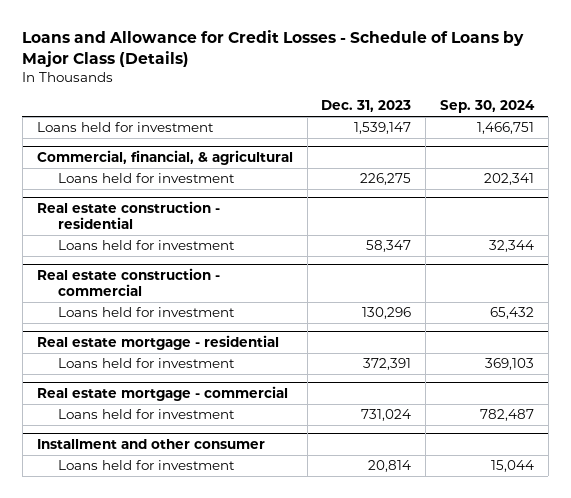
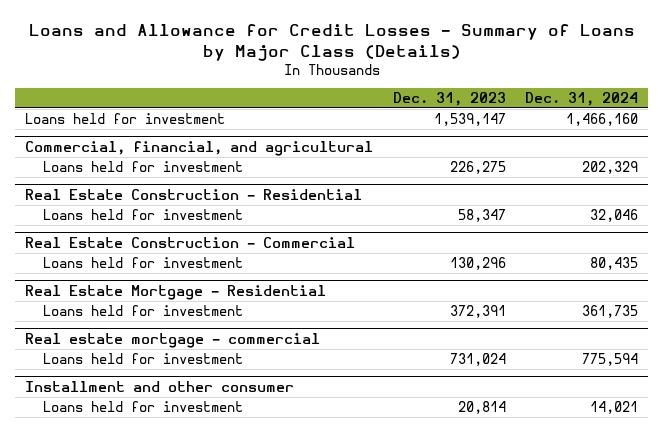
[22,30,525,67] Loans and Allowance for Credit Losses - Schedule of Loans by Major Class (Details) -> [28,23,635,61] Loans and Allowance for Credit Losses - Summary of Loans by Major Class (Details)
[439,100,535,114] Sep. 30, 2024 -> none
none -> [525,92,639,107] Dec. 31, 2024
[36,149,293,165] Commercial, financial, & agricultural -> [24,140,373,156] Commercial, financial, and agricultural
[36,200,220,230] Real estate construction - residential -> [24,188,362,200] Real Estate Construction - Residential
[36,267,220,297] Real estate construction - commercial -> [24,236,355,248] Real Estate Construction - Commercial
[36,334,279,350] Real estate mortgage - residential -> [24,284,326,300] Real Estate Mortgage - Residential

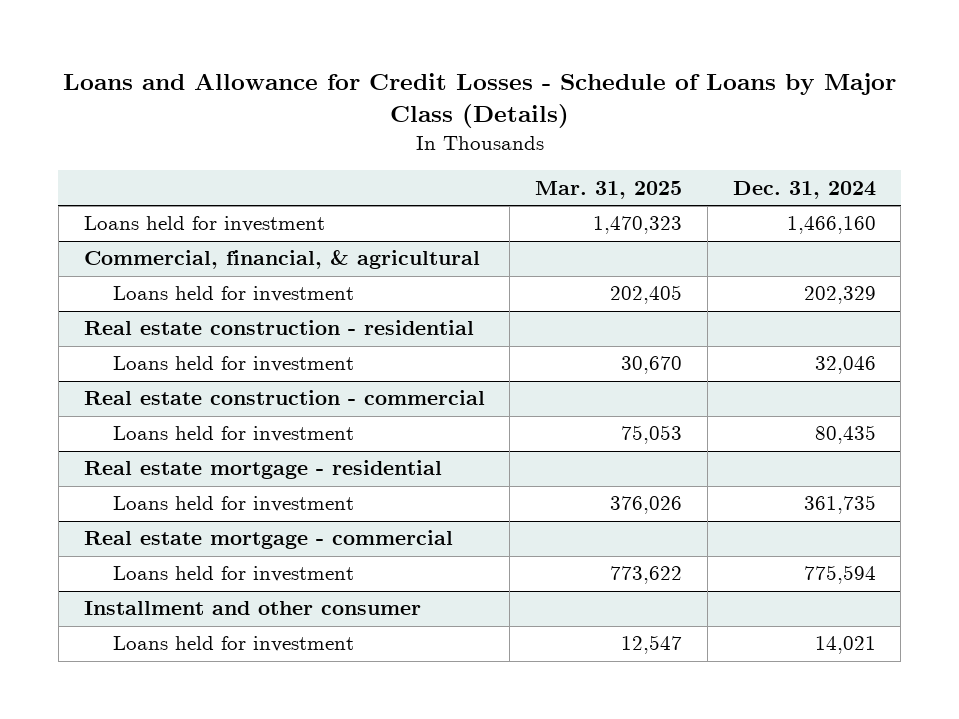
[28,23,635,61] Loans and Allowance for Credit Losses - Summary of Loans by Major Class (Details) -> [62,73,896,129] Loans and Allowance for Credit Losses - Schedule of Loans by Major Class (Details)
[392,92,506,107] Dec. 31, 2023 -> none
none -> [535,180,683,199] Mar. 31, 2025
[24,140,373,156] Commercial, financial, and agricultural -> [83,250,480,270] Commercial, financial, & agricultural
[24,188,362,200] Real Estate Construction - Residential -> [83,320,474,336] Real estate construction - residential
[24,236,355,248] Real Estate Construction - Commercial -> [83,390,485,406] Real estate construction - commercial
[24,284,326,300] Real Estate Mortgage - Residential -> [83,460,442,480] Real estate mortgage - residential

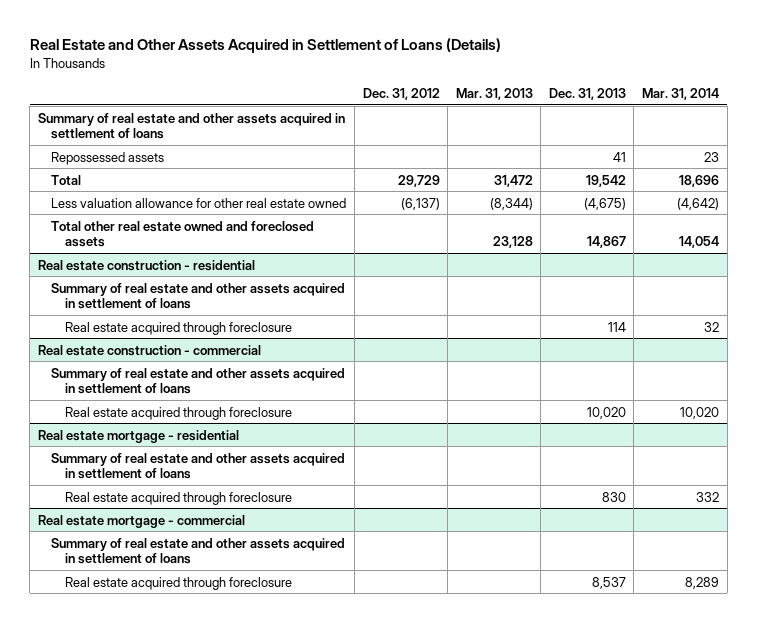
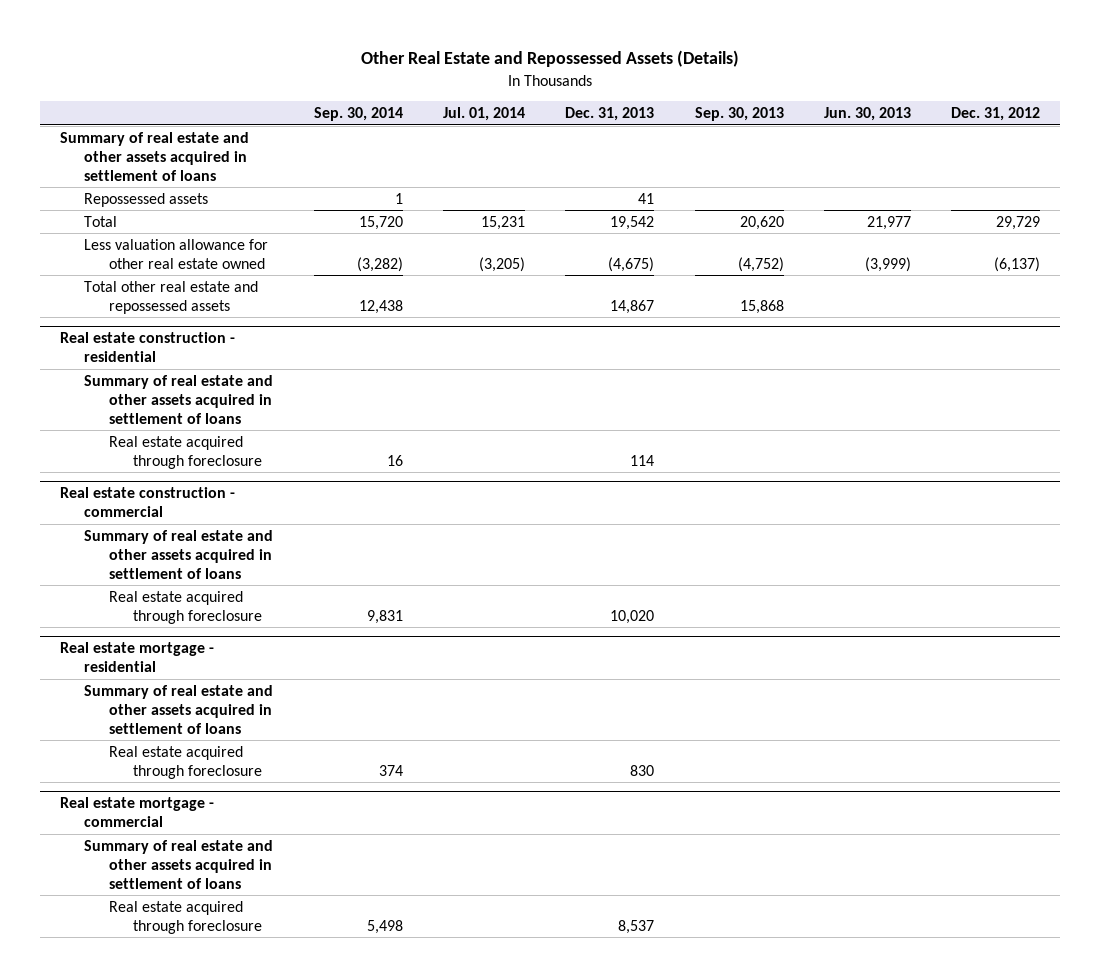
[29,38,501,54] Real Estate and Other Assets Acquired in Settlement of Loans (Details) -> [361,50,740,68] Other Real Estate and Repossessed Assets (Details)
[455,87,533,100] Mar. 31, 2013 -> none
[642,87,720,100] Mar. 31, 2014 -> none
none -> [313,107,403,122] Sep. 30, 2014
none -> [443,107,526,122] Jul. 01, 2014
none -> [694,107,784,122] Sep. 30, 2013
none -> [823,107,911,122] Jun. 30, 2013
[51,220,315,248] Total other real estate owned and foreclosed assets -> [84,280,259,314] Total other real estate and repossessed assets

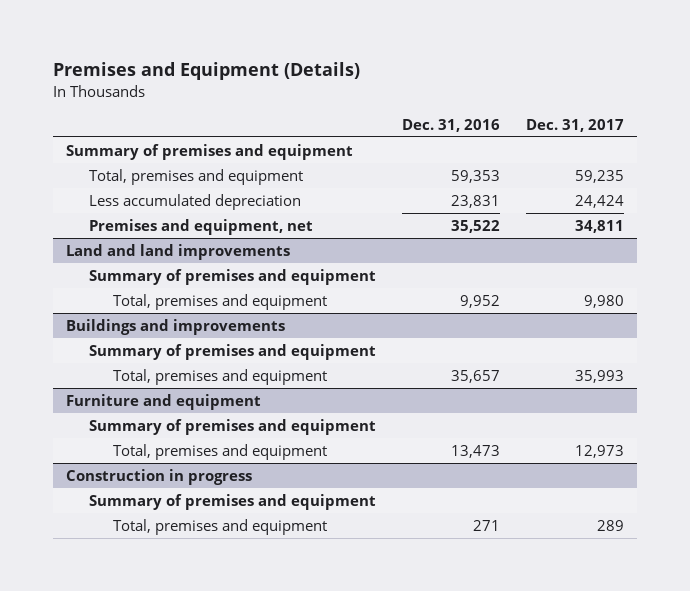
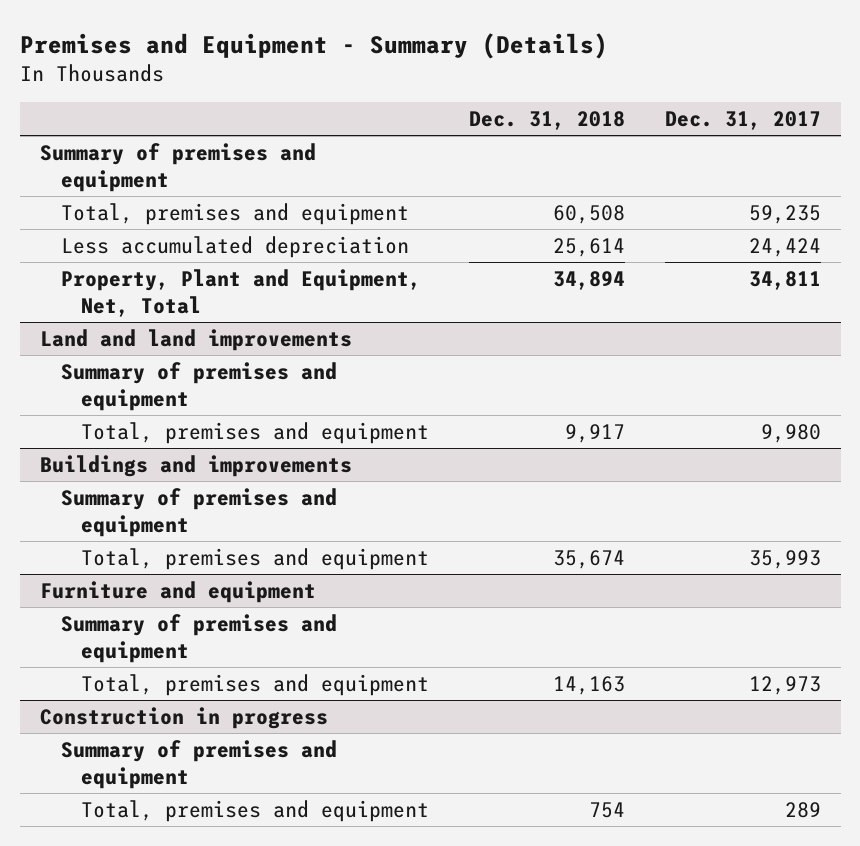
[52,62,360,81] Premises and Equipment (Details) -> [19,32,608,59] Premises and Equipment - Summary (Details)
[402,118,501,132] Dec. 31, 2016 -> none
none -> [469,111,626,131] Dec. 31, 2018
[89,218,314,235] Premises and equipment, net -> [60,268,421,317] Property, Plant and Equipment, Net, Total

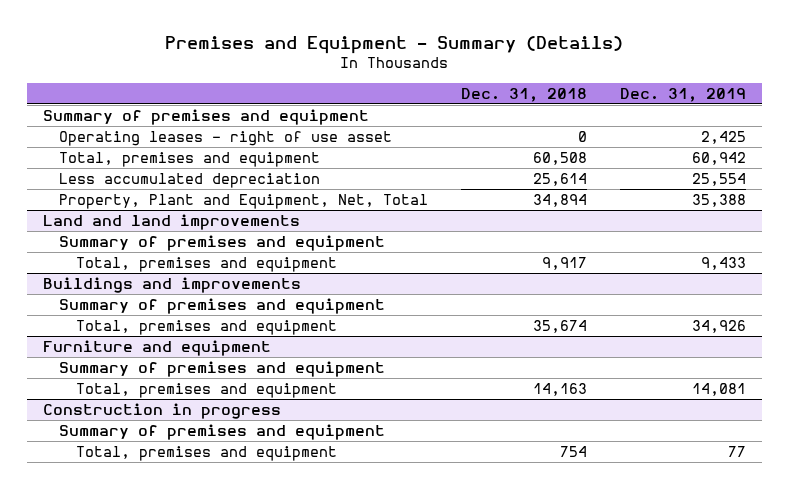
[664,111,821,131] Dec. 31, 2017 -> none
none -> [619,87,746,102] Dec. 31, 2019
none -> [59,130,393,146] Operating leases - right of use asset

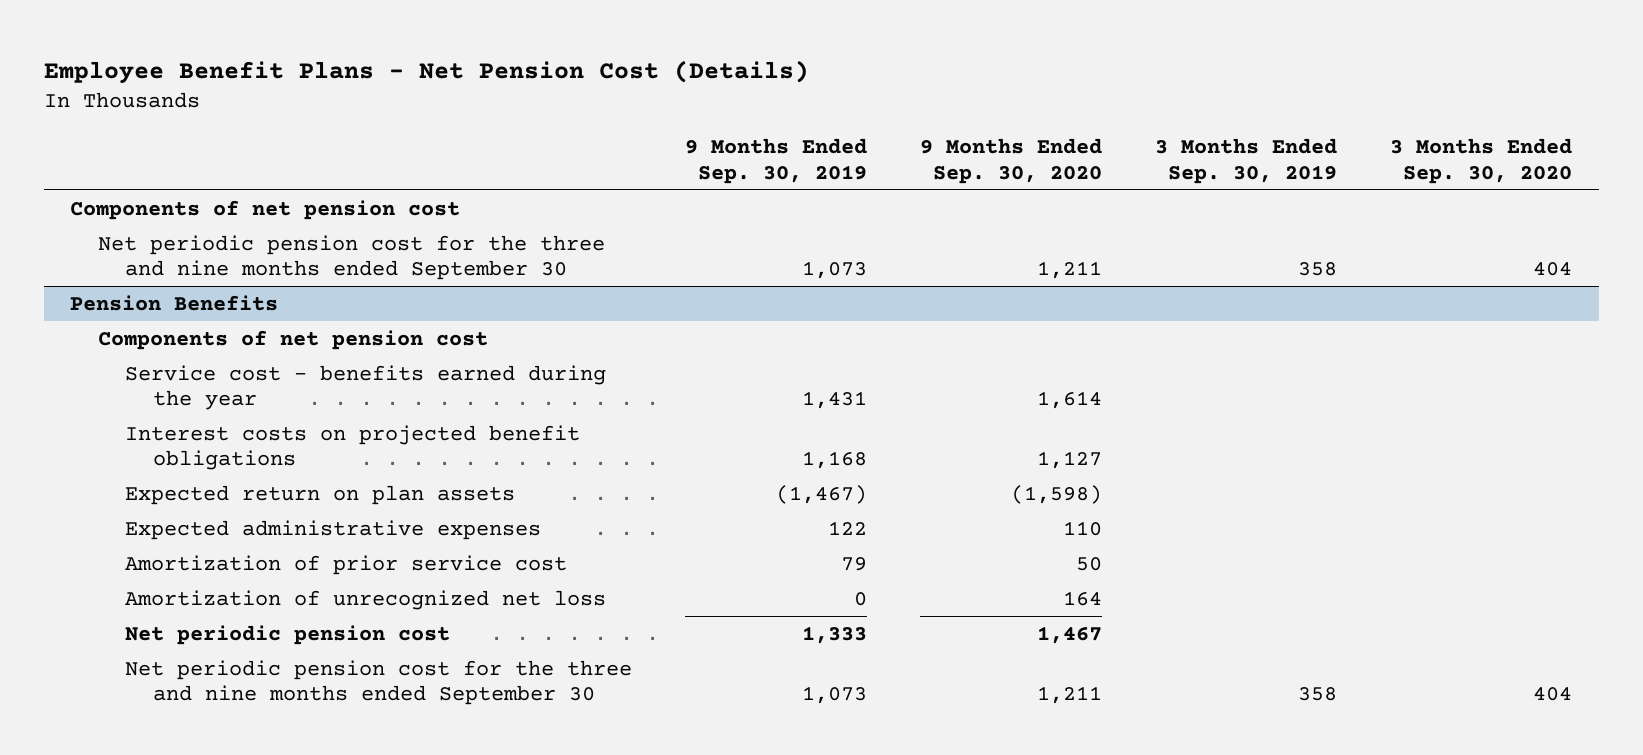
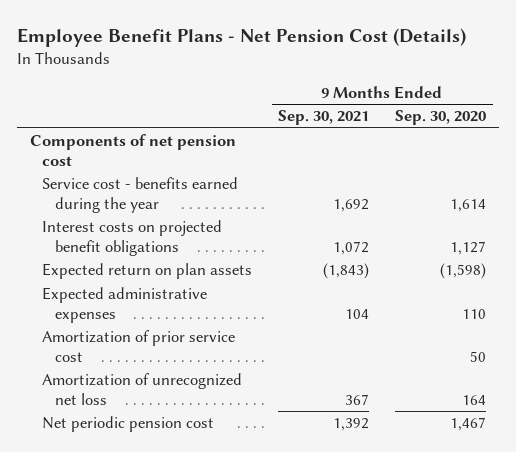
[685,138,868,184] 9 Months Ended Sep. 30, 2019 -> none
[1155,138,1338,184] 3 Months Ended Sep. 30, 2019 -> none
[1390,138,1573,184] 3 Months Ended Sep. 30, 2020 -> none
none -> [278,110,370,126] Sep. 30, 2021
[97,234,605,281] Net periodic pension cost for the three and nine months ended September 30 -> none
[70,294,279,311] Pension Benefits -> none
[97,329,488,350] Components of net pension cost -> none
[125,659,633,706] Net periodic pension cost for the three and nine months ended September 30 -> none

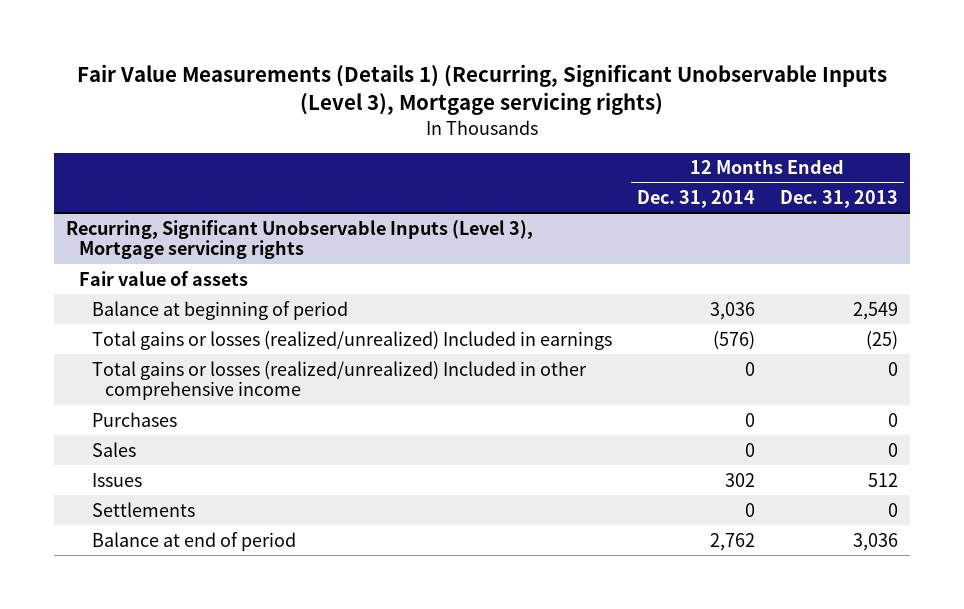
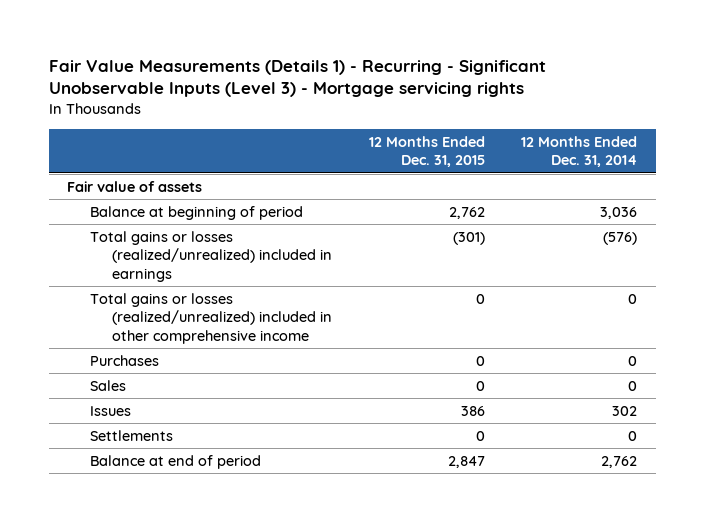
[77,64,888,116] Fair Value Measurements (Details 1) (Recurring, Significant Unobservable Inputs (Level 3), Mortgage servicing rights) -> [48,59,546,98] Fair Value Measurements (Details 1) - Recurring - Significant Unobservable Inputs (Level 3) - Mortgage servicing rights
[779,189,898,208] Dec. 31, 2013 -> none
none -> [368,135,485,168] 12 Months Ended Dec. 31, 2015
[66,219,534,260] Recurring, Significant Unobservable Inputs (Level 3), Mortgage servicing rights -> none
[92,330,613,350] Total gains or losses (realized/unrealized) Included in earnings -> [89,230,332,282] Total gains or losses (realized/unrealized) included in earnings
[92,360,588,401] Total gains or losses (realized/unrealized) Included in other comprehensive income -> [89,292,332,344] Total gains or losses (realized/unrealized) included in other comprehensive income

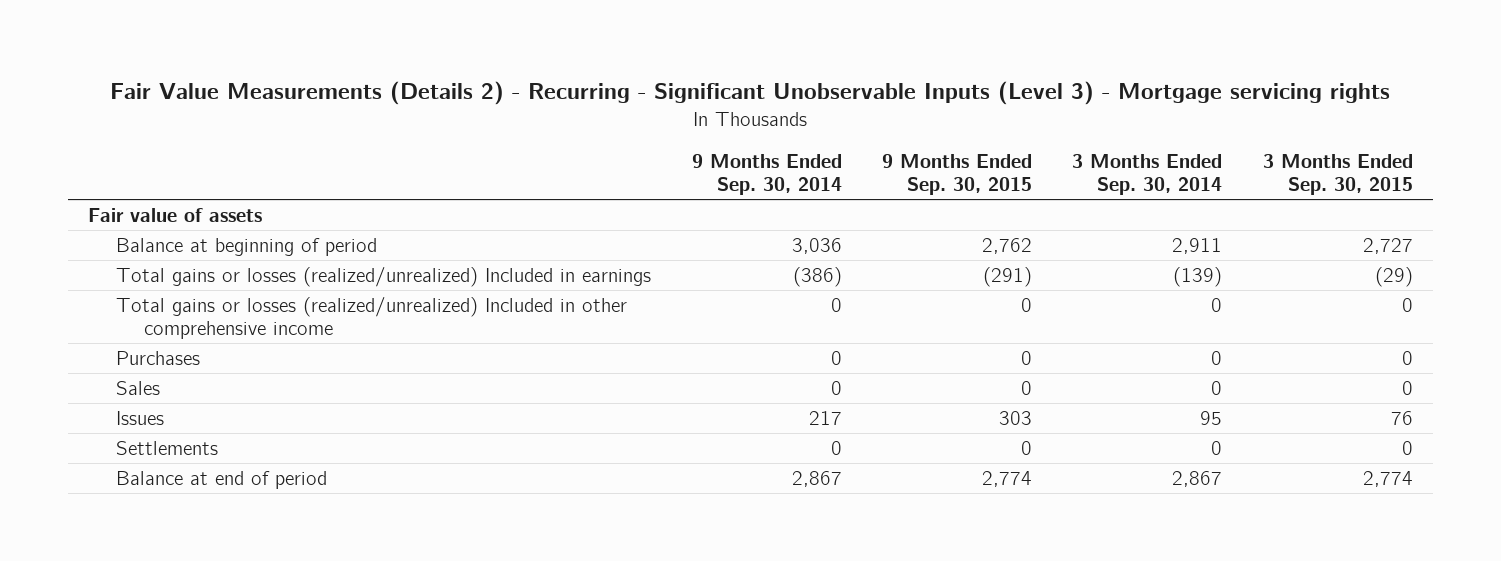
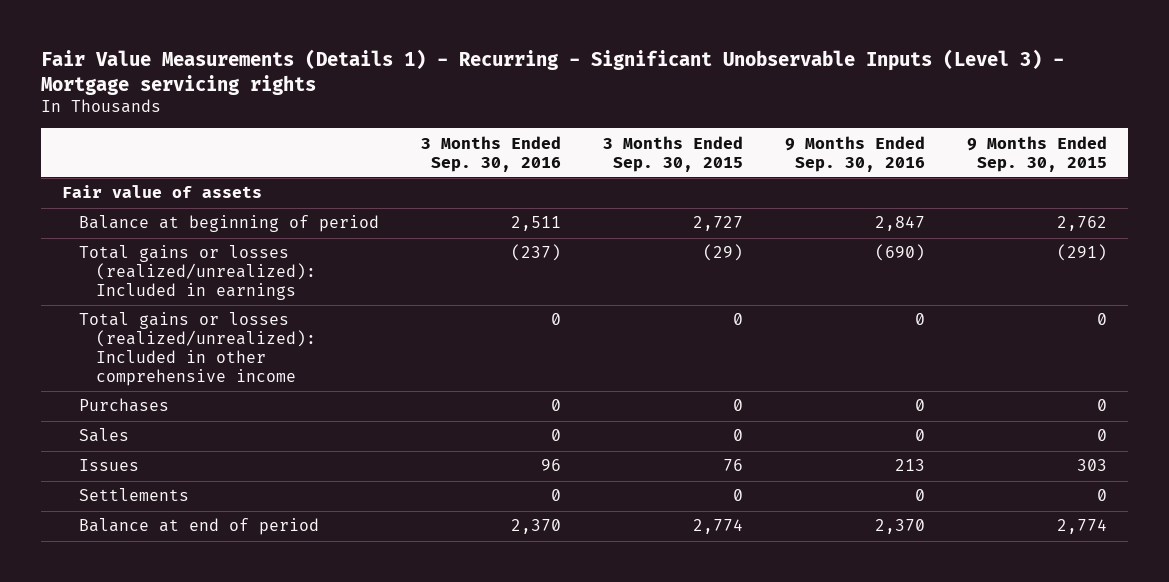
[110,81,1391,106] Fair Value Measurements (Details 2) - Recurring - Significant Unobservable Inputs (Level 3) - Mortgage servicing rights -> [40,48,1064,95] Fair Value Measurements (Details 1) - Recurring - Significant Unobservable Inputs (Level 3) - Mortgage servicing rights
[691,154,842,196] 9 Months Ended Sep. 30, 2014 -> none
[1072,154,1223,196] 3 Months Ended Sep. 30, 2014 -> none
none -> [420,135,561,172] 3 Months Ended Sep. 30, 2016
none -> [785,135,926,172] 9 Months Ended Sep. 30, 2016
[116,266,652,287] Total gains or losses (realized/unrealized) Included in earnings -> [78,245,316,301] Total gains or losses (realized/unrealized): Included in earnings
[116,296,628,339] Total gains or losses (realized/unrealized) Included in other comprehensive income -> [78,312,316,387] Total gains or losses (realized/unrealized): Included in other comprehensive income

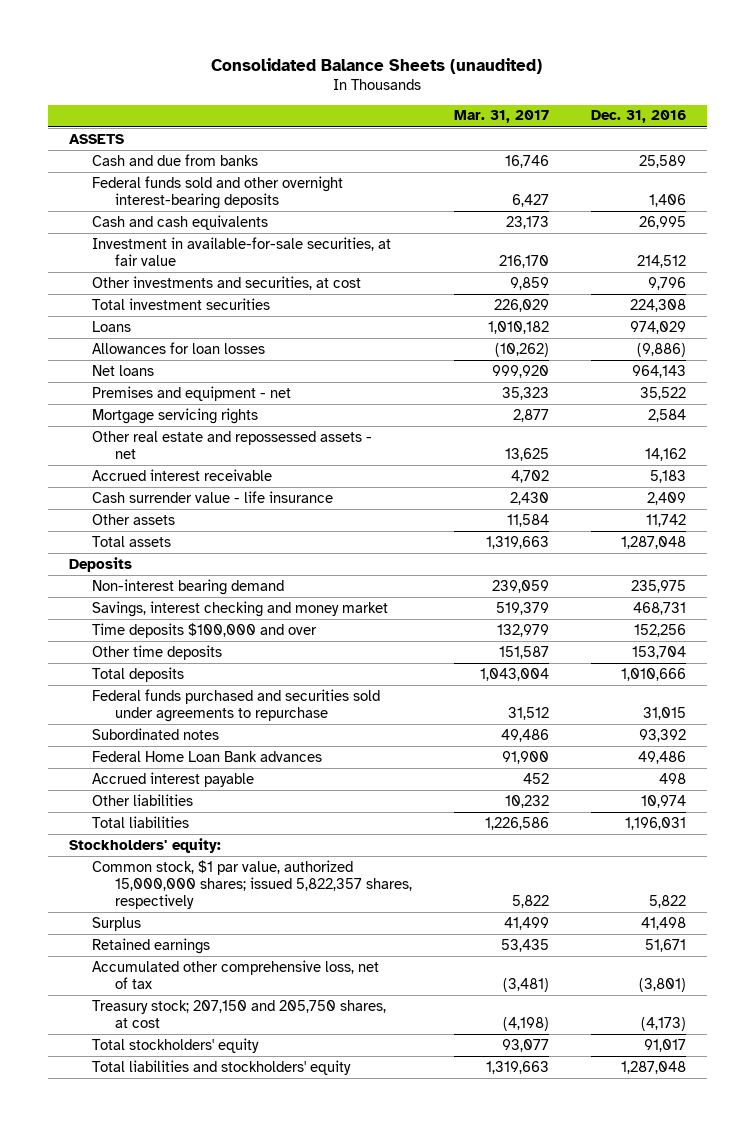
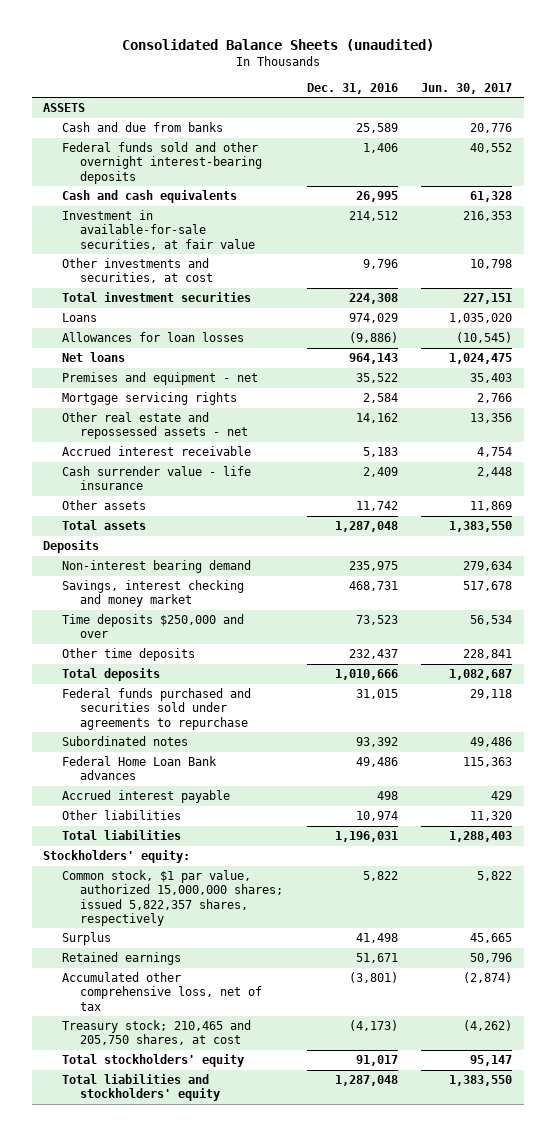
[453,110,549,124] Mar. 31, 2017 -> none
none -> [421,82,513,94] Jun. 30, 2017
[92,622,318,638] Time deposits $100,000 and over -> [61,614,244,639] Time deposits $250,000 and over
[633,623,686,637] 152,256 -> [355,615,398,626] 73,523
[631,645,686,659] 153,704 -> [348,649,398,660] 232,437
[92,999,387,1028] Treasury stock; 207,150 and 205,750 shares, at cost -> [61,1020,251,1046] Treasury stock; 210,465 and 205,750 shares, at cost

